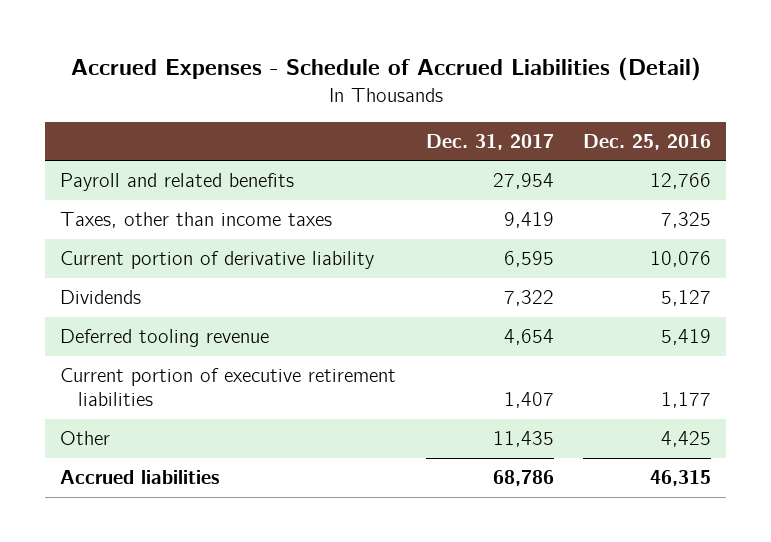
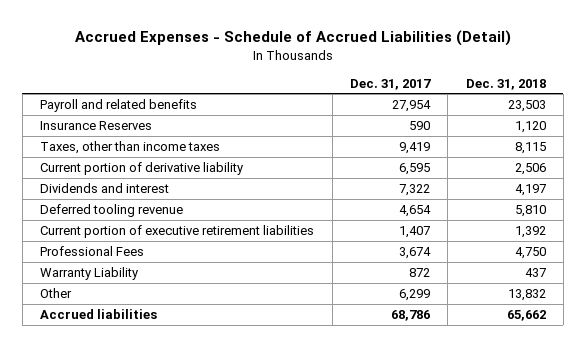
[583,133,712,150] Dec. 25, 2016 -> none
none -> [465,78,546,90] Dec. 31, 2018
none -> [40,120,153,130] Insurance Reserves
[59,290,141,305] Dividends -> [40,182,170,193] Dividends and interest
none -> [40,245,145,256] Professional Fees
none -> [40,266,139,280] Warranty Liability
[492,431,554,448] 11,435 -> [398,288,430,301] 6,299

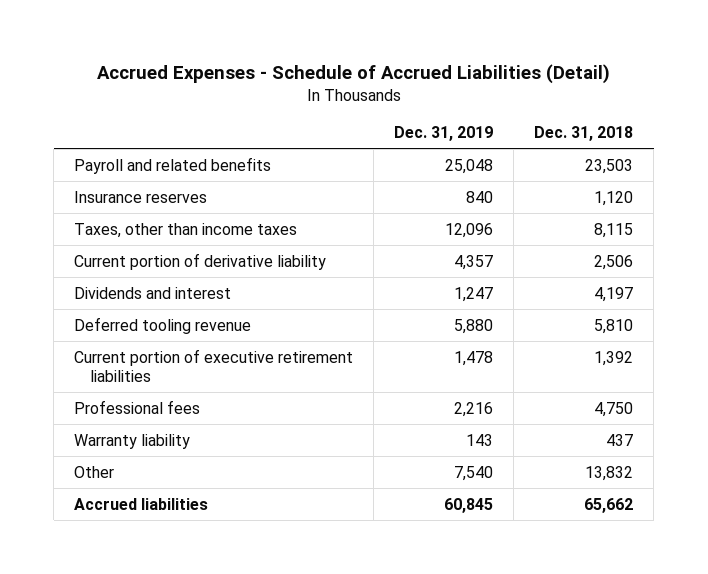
[349,78,431,90] Dec. 31, 2017 -> none
none -> [394,126,494,142] Dec. 31, 2019
[40,120,153,130] Insurance Reserves -> [74,190,208,203] Insurance reserves
[40,245,145,256] Professional Fees -> [74,399,201,414] Professional fees
[40,266,139,280] Warranty Liability -> [74,433,191,449] Warranty liability

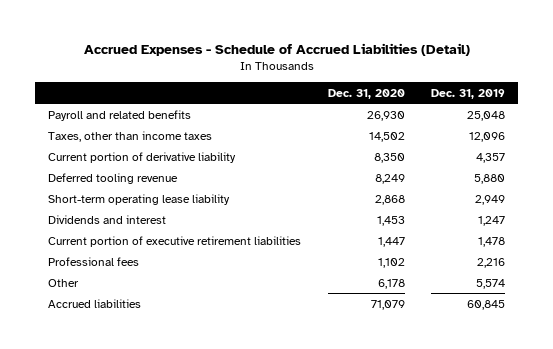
[534,126,634,142] Dec. 31, 2018 -> none
none -> [327,88,405,99] Dec. 31, 2020
[74,190,208,203] Insurance reserves -> none
none -> [48,193,231,205] Short-term operating lease liability
[74,286,232,299] Dividends and interest -> [48,214,167,224] Dividends and interest
[74,433,191,449] Warranty liability -> none
[454,465,494,481] 7,540 -> [475,278,505,289] 5,574

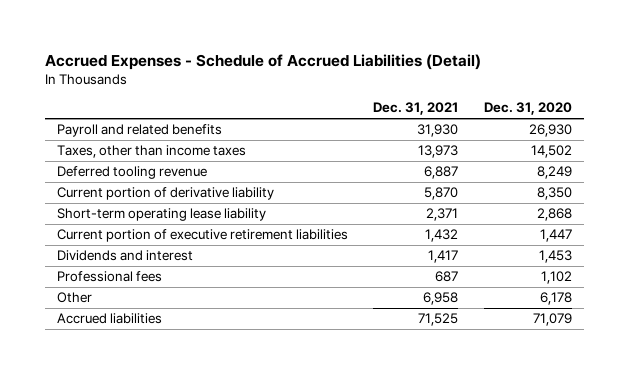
[430,88,505,99] Dec. 31, 2019 -> none
none -> [373,102,459,116] Dec. 31, 2021
[48,151,237,163] Current portion of derivative liability -> [57,187,275,201] Current portion of derivative liability
[48,214,167,224] Dividends and interest -> [57,250,194,262] Dividends and interest

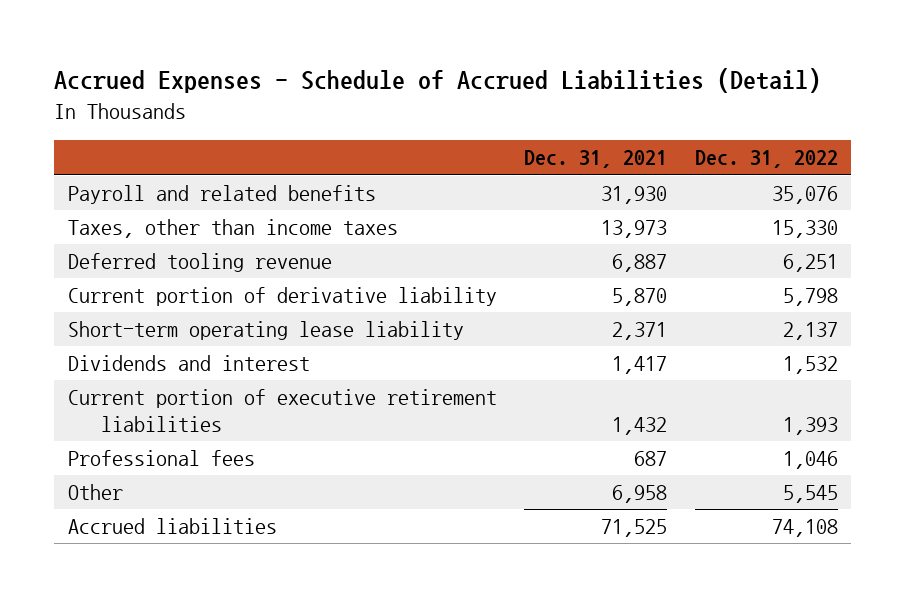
[483,102,572,116] Dec. 31, 2020 -> none
none -> [694,150,838,169] Dec. 31, 2022
[57,229,349,243] Current portion of executive retirement liabilities -> [68,389,498,432] Current portion of executive retirement liabilities

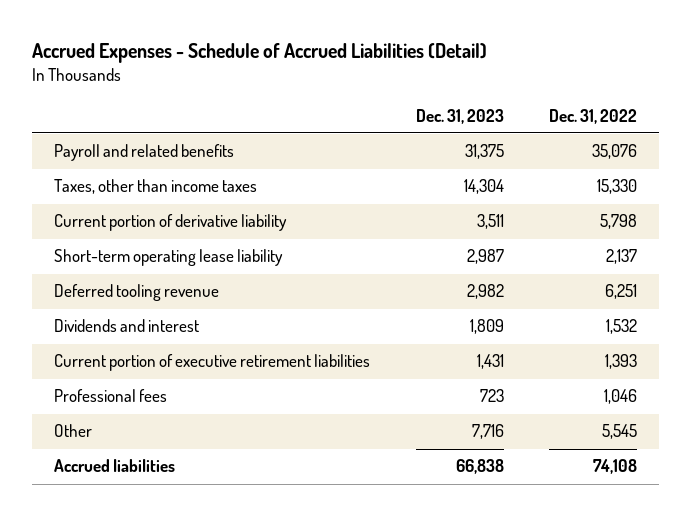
[524,150,668,169] Dec. 31, 2021 -> none
none -> [415,108,504,124] Dec. 31, 2023
[68,253,333,273] Deferred tooling revenue -> [54,284,220,302] Deferred tooling revenue

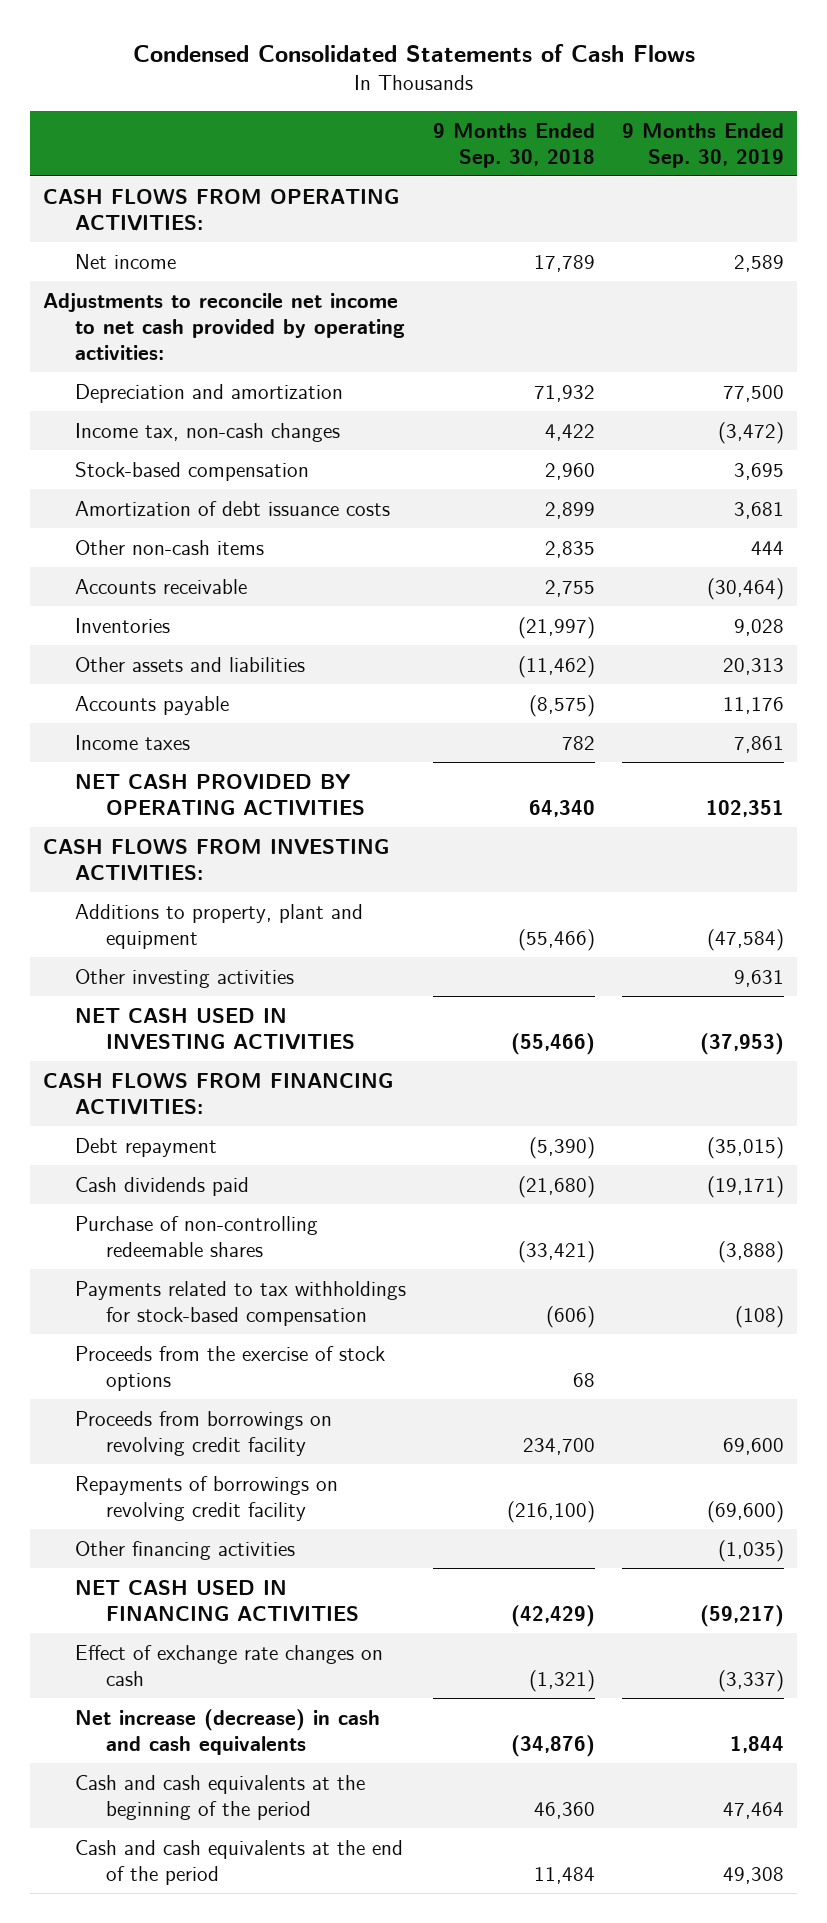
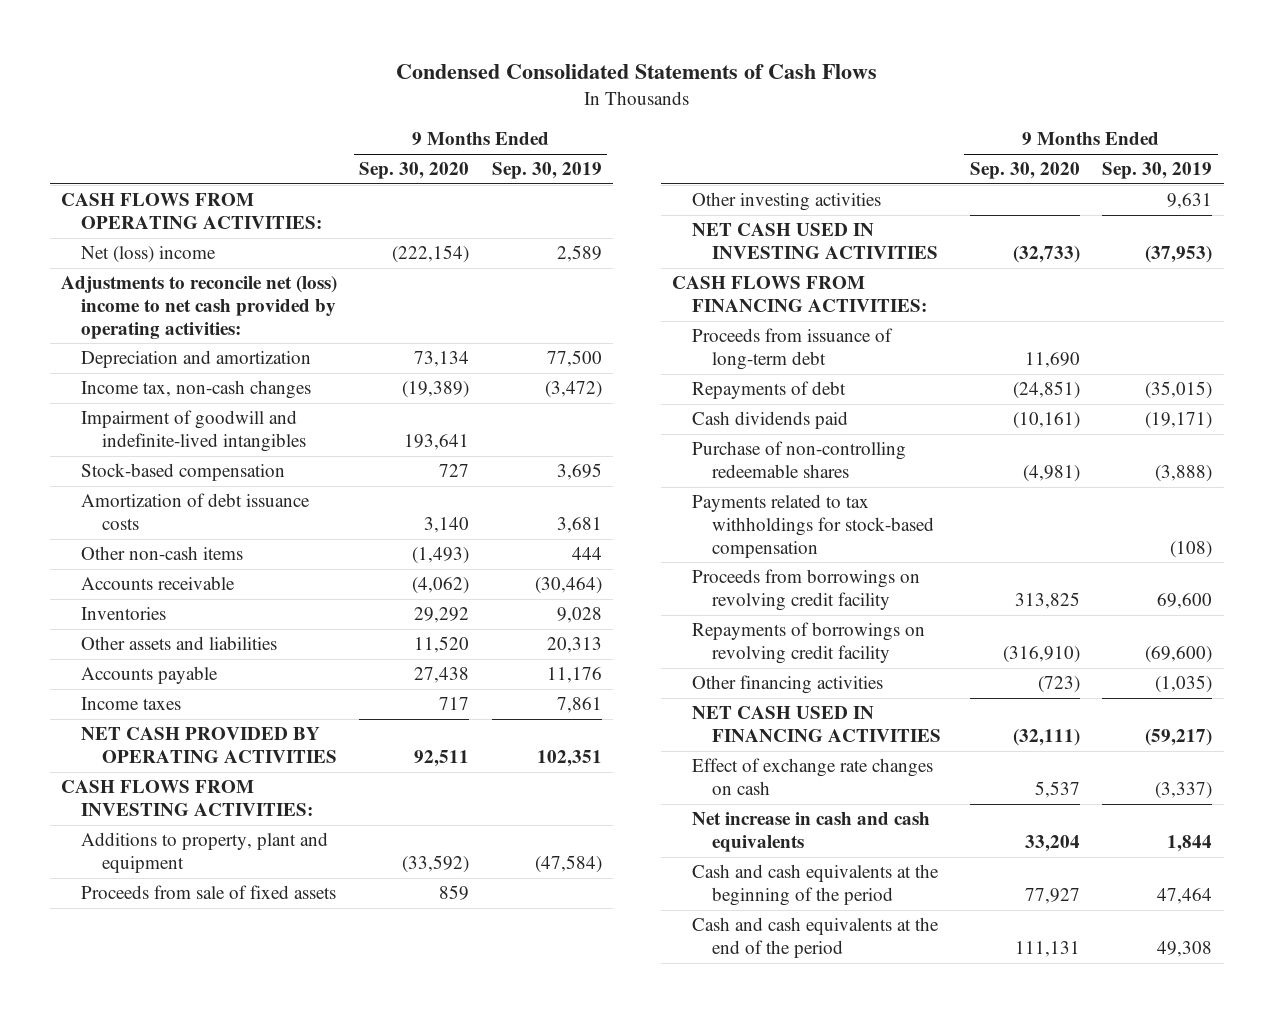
[432,122,595,168] 9 Months Ended Sep. 30, 2018 -> none
none -> [359,162,470,180] Sep. 30, 2020
[74,253,176,269] Net income -> [81,246,217,264] Net (loss) income
[43,292,405,360] Adjustments to reconcile net income to net cash provided by operating activities: -> [61,276,338,339] Adjustments to reconcile net (loss) income to net cash provided by operating activities:
none -> [81,410,306,452] Impairment of goodwill and indefinite-lived intangibles
none -> [81,885,337,900] Proceeds from sale of fixed assets
none -> [692,328,894,370] Proceeds from issuance of long-term debt
[74,1137,217,1157] Debt repayment -> [692,381,847,400] Repayments of debt
[74,1345,385,1391] Proceeds from the exercise of stock options -> none
[74,1708,380,1755] Net increase (decrease) in cash and cash equivalents -> [692,812,931,852] Net increase in cash and cash equivalents

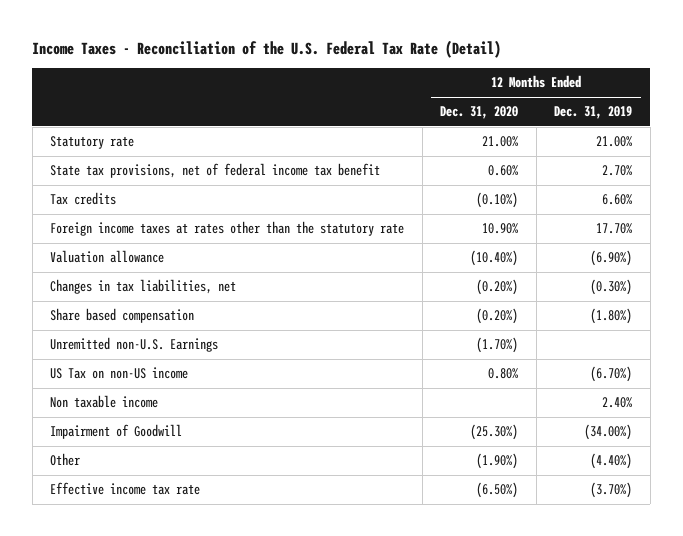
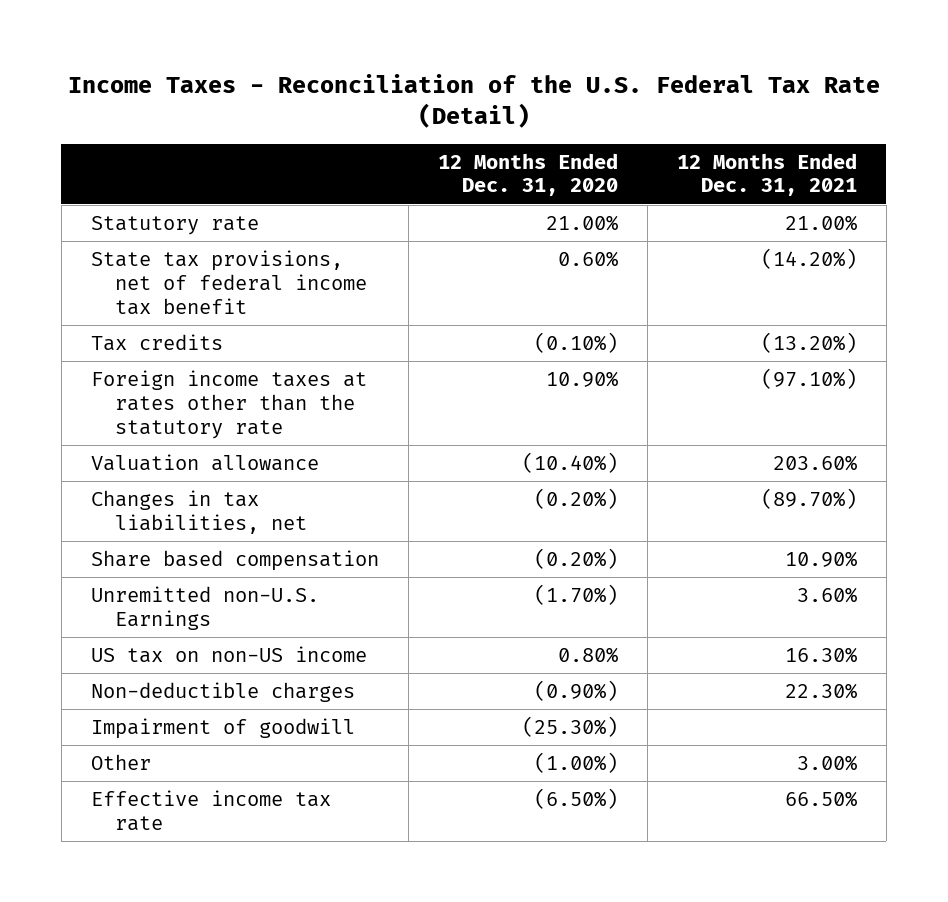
[554,106,633,120] Dec. 31, 2019 -> none
none -> [676,152,857,197] 12 Months Ended Dec. 31, 2021
[50,395,159,409] Non taxable income -> none
[50,367,189,380] US Tax on non-US income -> [90,646,367,664] US tax on non-US income
none -> [90,682,355,703] Non-deductible charges
[50,424,183,440] Impairment of Goodwill -> [90,718,355,740] Impairment of goodwill
[476,453,519,470] (1.90%) -> [533,752,618,774] (1.00%)

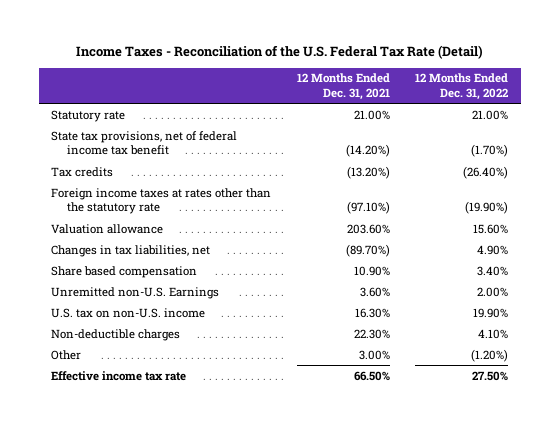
[437,152,618,197] 12 Months Ended Dec. 31, 2020 -> none
none -> [414,73,508,100] 12 Months Ended Dec. 31, 2022
[90,646,367,664] US tax on non-US income -> [51,307,206,318] U.S. tax on non-U.S. income
[90,718,355,740] Impairment of goodwill -> none

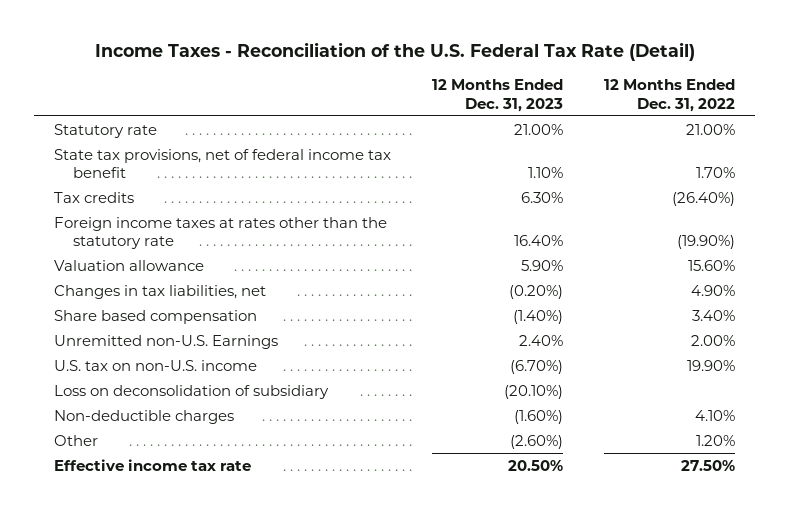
[296,73,390,100] 12 Months Ended Dec. 31, 2021 -> none
none -> [432,79,564,113] 12 Months Ended Dec. 31, 2023
[470,144,508,158] (1.70%) -> [695,167,735,179] 1.70%
none -> [54,384,330,399] Loss on deconsolidation of subsidiary
[470,348,508,362] (1.20%) -> [695,434,735,446] 1.20%

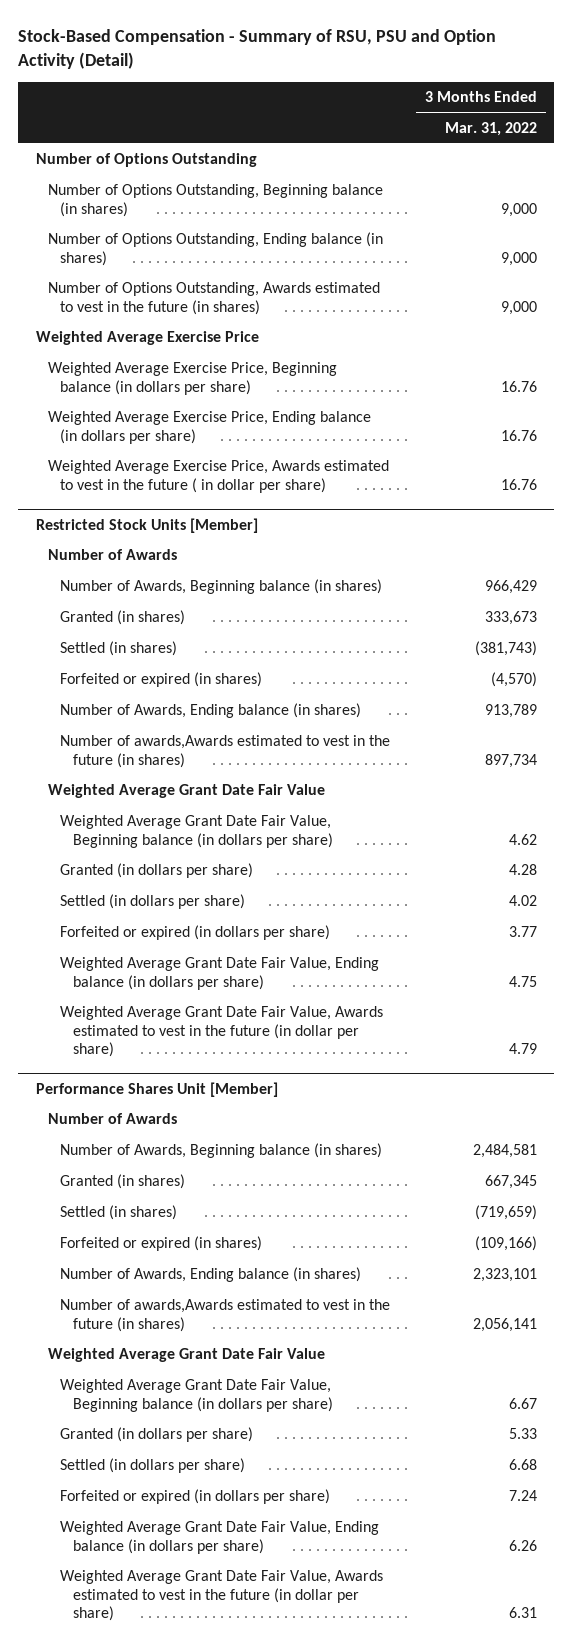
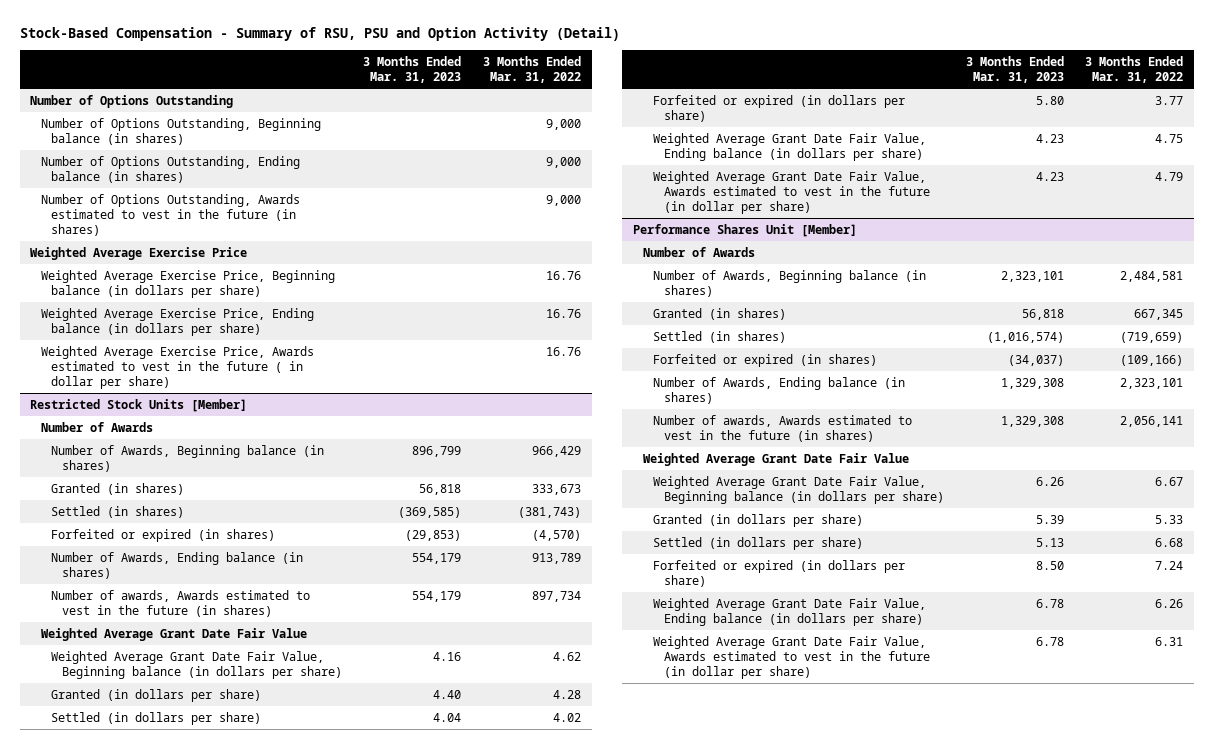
none -> [363,55,462,83] 3 Months Ended Mar. 31, 2023
[60,735,391,768] Number of awards,Awards estimated to vest in the future (in shares) -> [51,589,311,617] Number of awards, Awards estimated to vest in the future (in shares)
[60,1299,391,1332] Number of awards,Awards estimated to vest in the future (in shares) -> [653,414,913,442] Number of awards, Awards estimated to vest in the future (in shares)

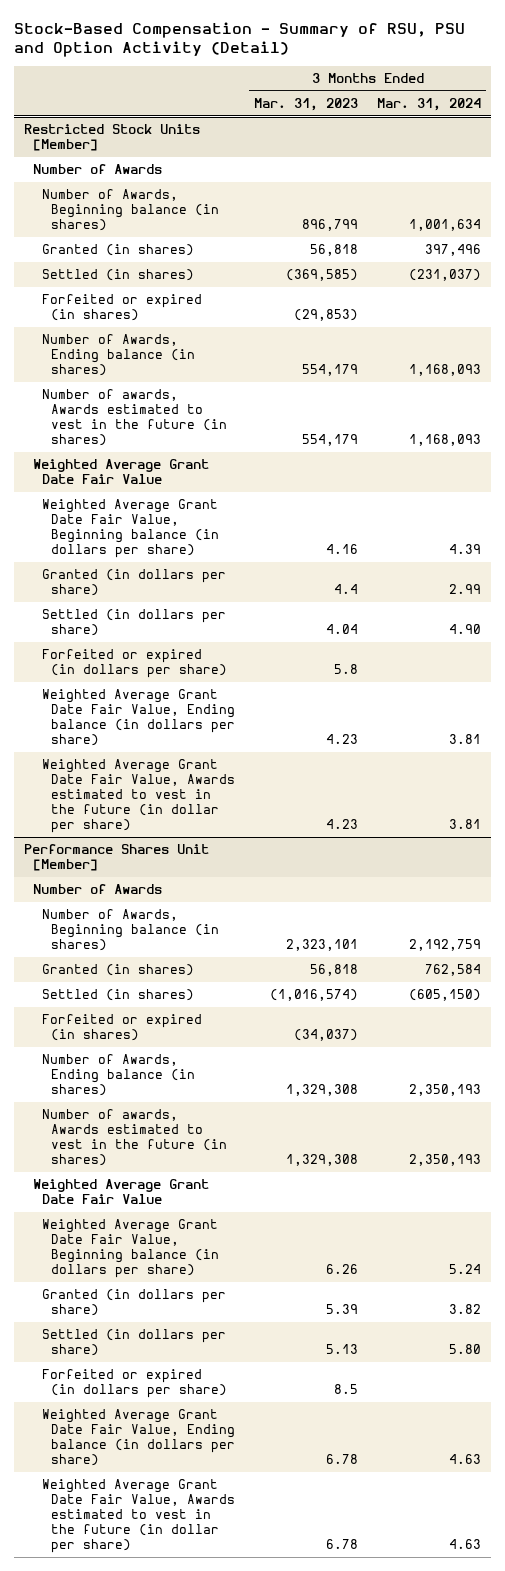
[483,55,582,83] 3 Months Ended Mar. 31, 2022 -> none
none -> [377,97,482,111] Mar. 31, 2024
[30,94,234,108] Number of Options Outstanding -> none
[40,117,321,145] Number of Options Outstanding, Beginning balance (in shares) -> none
[40,155,300,183] Number of Options Outstanding, Ending balance (in shares) -> none
[40,193,300,236] Number of Options Outstanding, Awards estimated to vest in the future (in shares) -> none
[30,246,248,260] Weighted Average Exercise Price -> none
[40,269,335,298] Weighted Average Exercise Price, Beginning balance (in dollars per share) -> none
[40,307,314,336] Weighted Average Exercise Price, Ending balance (in dollars per share) -> none
[40,345,314,389] Weighted Average Exercise Price, Awards estimated to vest in the future ( in dollar per share) -> none
[433,689,462,699] 4.40 -> [333,584,358,595] 4.4
[1035,95,1064,105] 5.80 -> [333,664,358,675] 5.8
[1035,560,1064,570] 8.50 -> [333,1384,358,1395] 8.5

